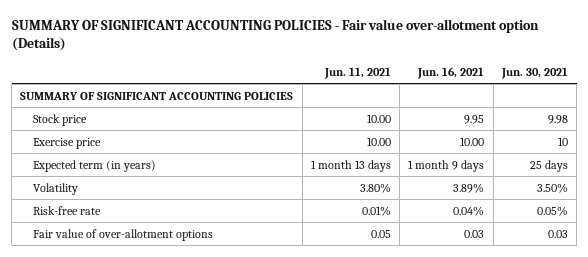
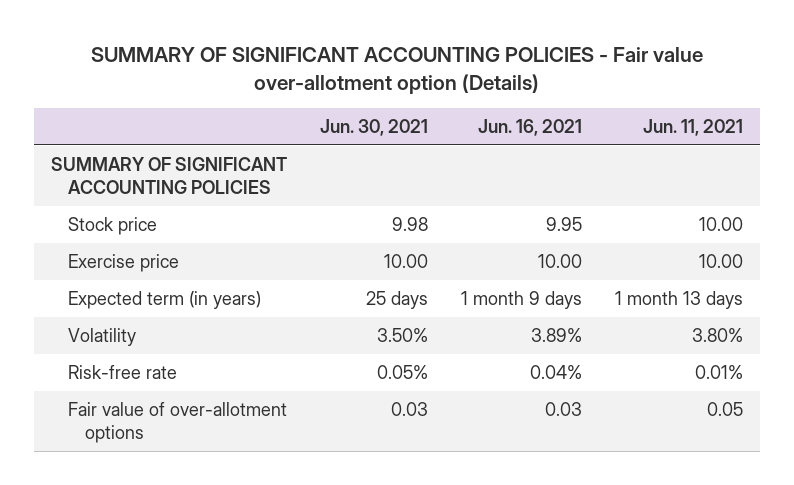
[558,136,569,146] 10 -> [384,253,429,268] 10.00

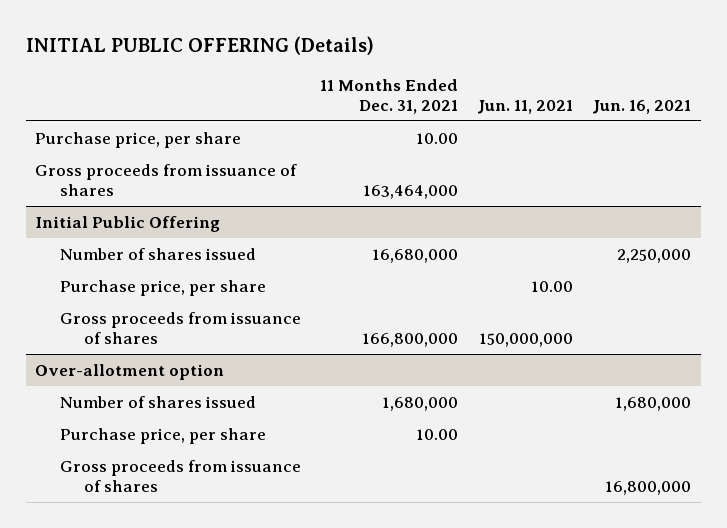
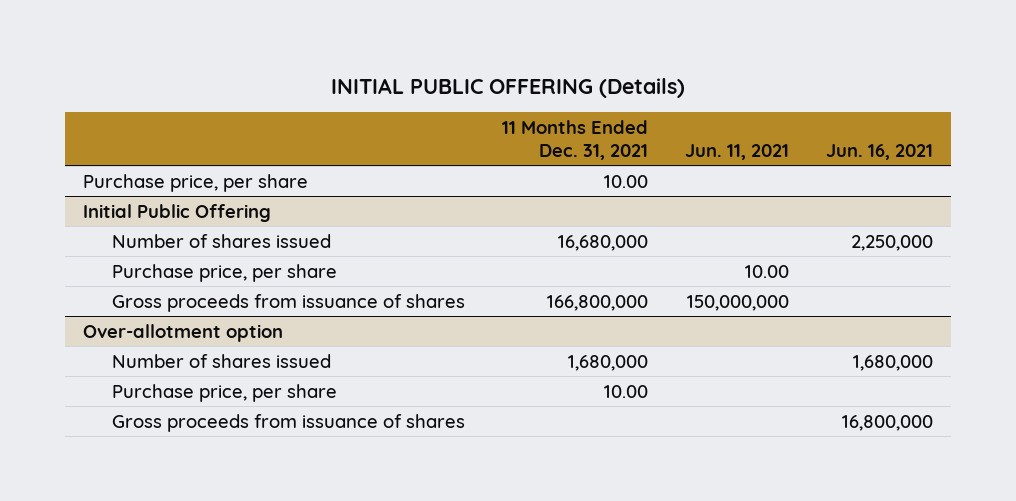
[35,163,298,196] Gross proceeds from issuance of shares -> none

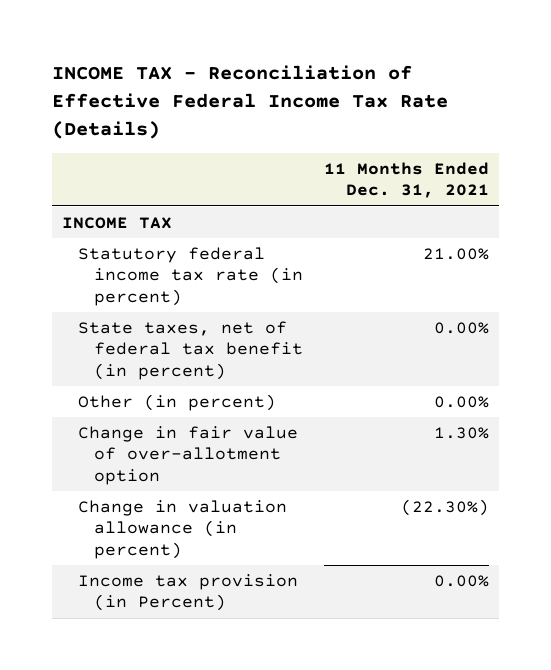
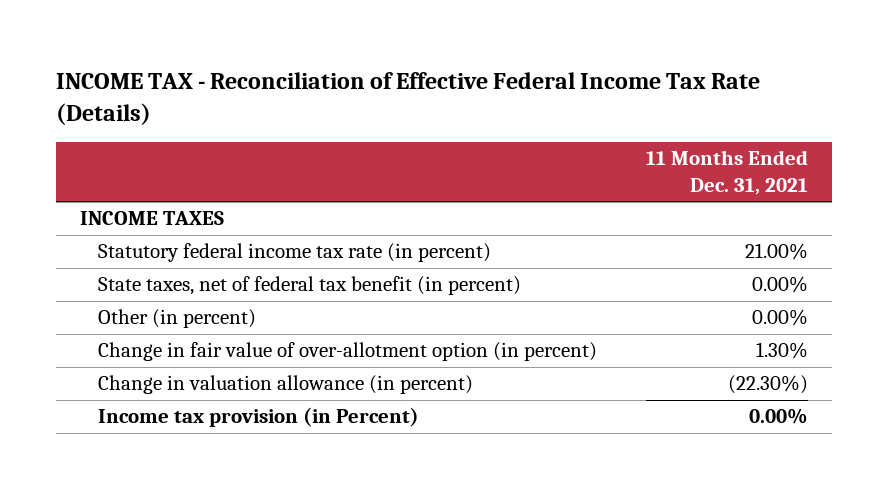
[61,216,172,229] INCOME TAX -> [80,211,225,226] INCOME TAXES
[78,425,299,485] Change in fair value of over-allotment option -> [98,342,598,362] Change in fair value of over-allotment option (in percent)

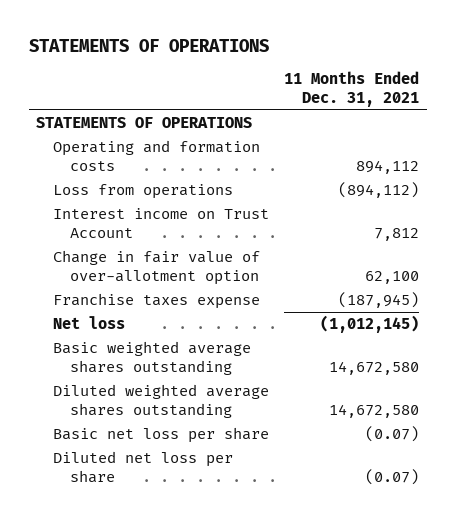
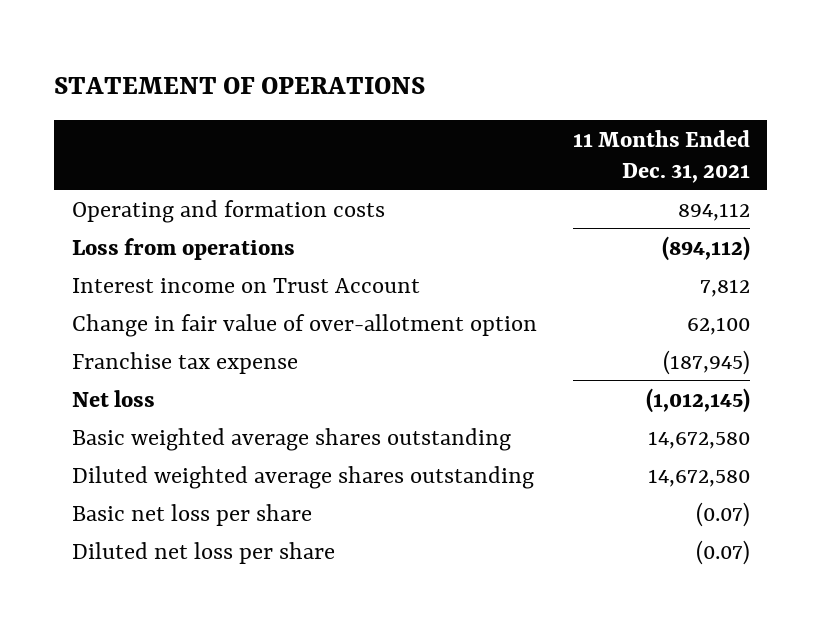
[28,38,269,52] STATEMENTS OF OPERATIONS -> [53,77,425,95] STATEMENT OF OPERATIONS
[36,117,253,129] STATEMENTS OF OPERATIONS -> none
[53,293,261,310] Franchise taxes expense -> [71,351,298,374] Franchise tax expense

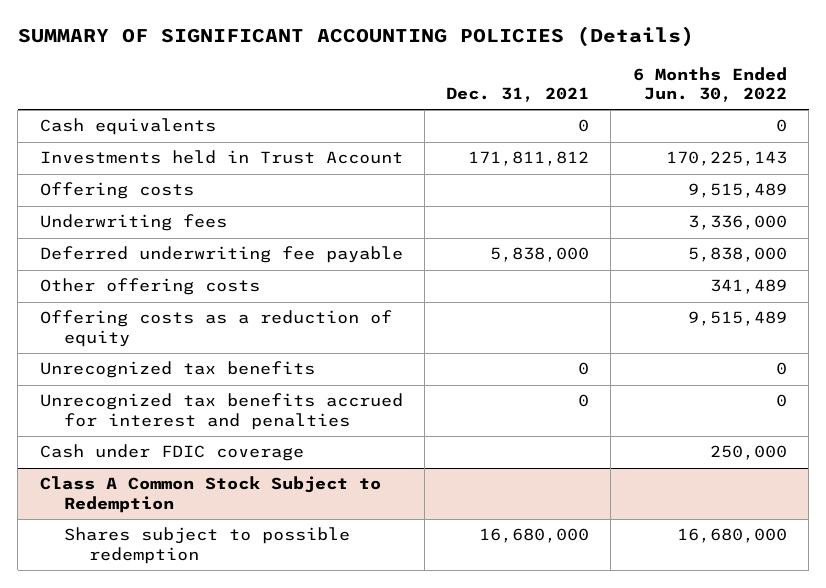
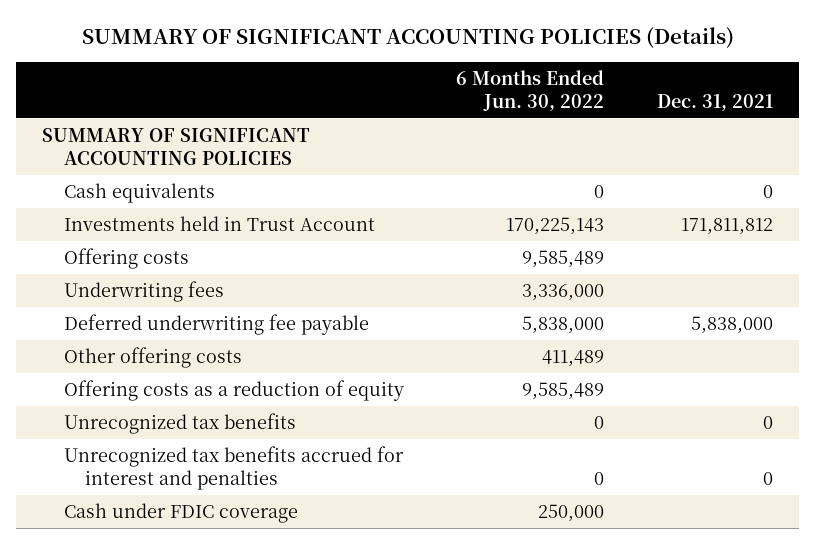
none -> [42,127,311,166] SUMMARY OF SIGNIFICANT ACCOUNTING POLICIES
[687,183,787,199] 9,515,489 -> [522,249,605,268] 9,585,489
[709,279,787,295] 341,489 -> [542,349,605,367] 411,489
[687,311,787,327] 9,515,489 -> [522,381,605,400] 9,585,489
[39,476,381,513] Class A Common Stock Subject to Redemption -> none
[64,527,351,564] Shares subject to possible redemption -> none

